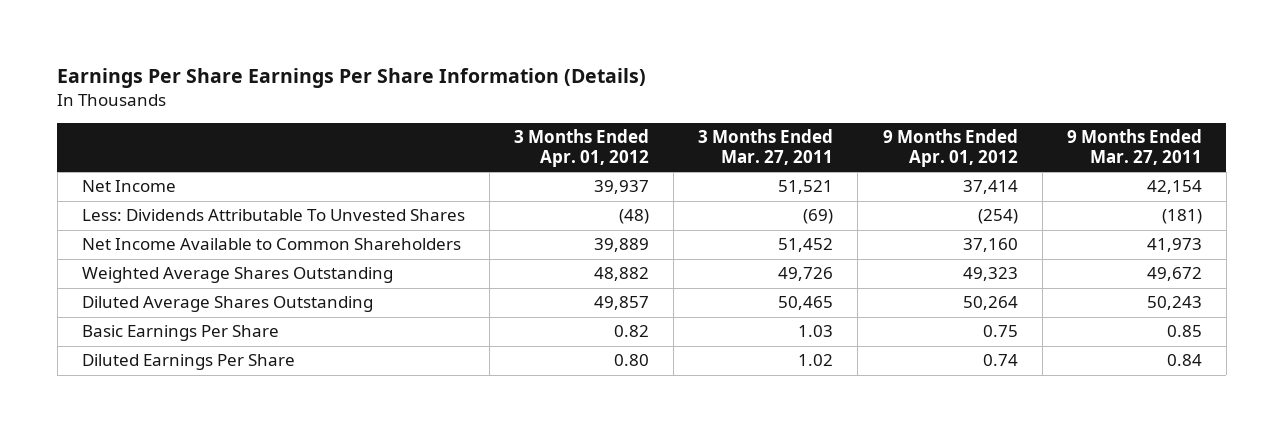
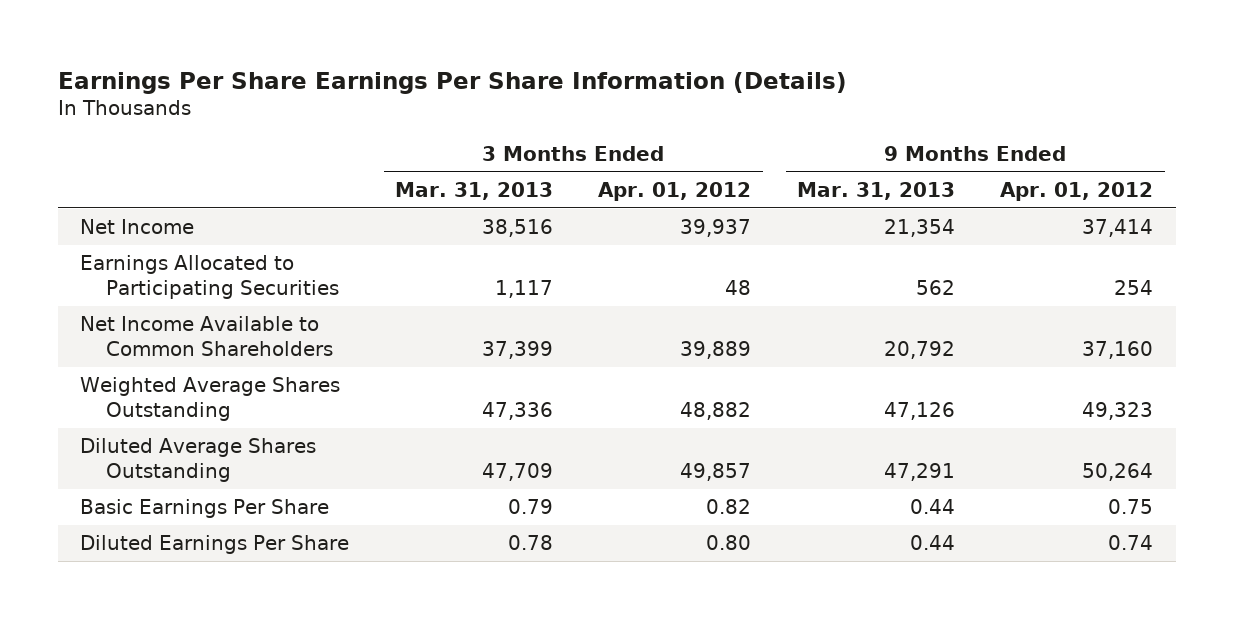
[698,129,834,166] 3 Months Ended Mar. 27, 2011 -> none
[1066,129,1202,166] 9 Months Ended Mar. 27, 2011 -> none
none -> [394,181,553,200] Mar. 31, 2013
none -> [796,181,955,200] Mar. 31, 2013
[82,209,466,222] Less: Dividends Attributable To Unvested Shares -> none
none -> [80,255,339,300] Earnings Allocated to Participating Securities

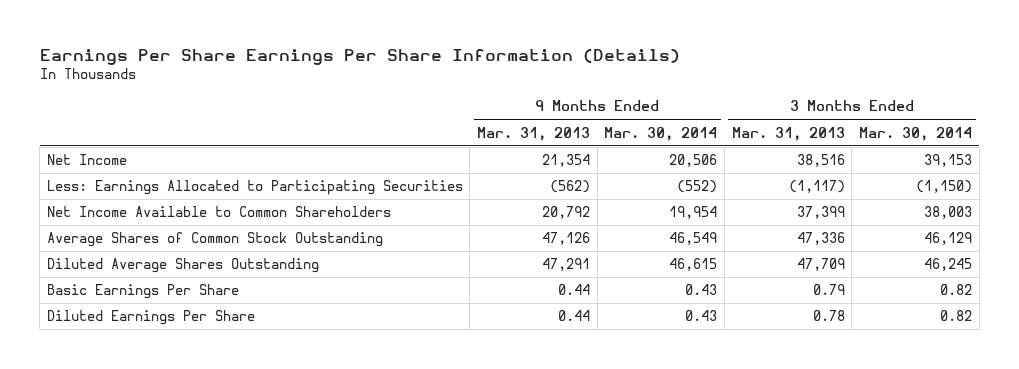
[598,181,752,201] Apr. 01, 2012 -> none
[1000,181,1154,201] Apr. 01, 2012 -> none
none -> [604,126,718,141] Mar. 30, 2014
none -> [859,126,973,141] Mar. 30, 2014
[80,255,339,300] Earnings Allocated to Participating Securities -> [46,180,463,196] Less: Earnings Allocated to Participating Securities
[494,280,553,299] 1,117 -> [788,180,845,194] (1,117)
[915,280,955,296] 562 -> [550,180,591,194] (562)
[80,377,341,422] Weighted Average Shares Outstanding -> [46,232,383,248] Average Shares of Common Stock Outstanding

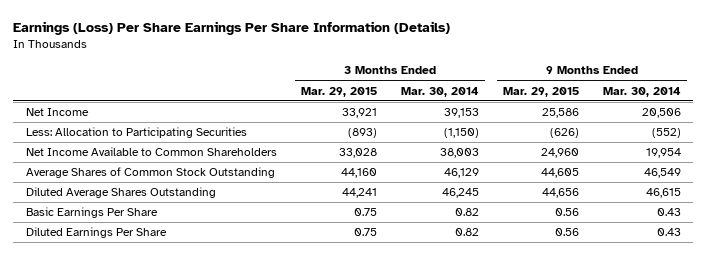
[39,48,680,65] Earnings Per Share Earnings Per Share Information (Details) -> [13,21,451,36] Earnings (Loss) Per Share Earnings Per Share Information (Details)
[477,126,591,141] Mar. 31, 2013 -> none
[731,126,845,141] Mar. 31, 2013 -> none
none -> [300,86,377,97] Mar. 29, 2015
none -> [502,86,579,97] Mar. 29, 2015
[46,180,463,196] Less: Earnings Allocated to Participating Securities -> [25,127,247,139] Less: Allocation to Participating Securities

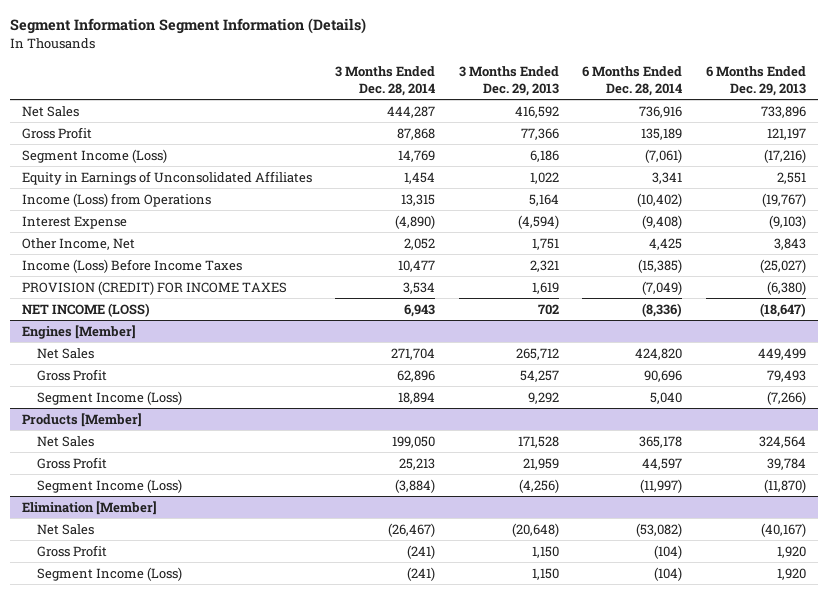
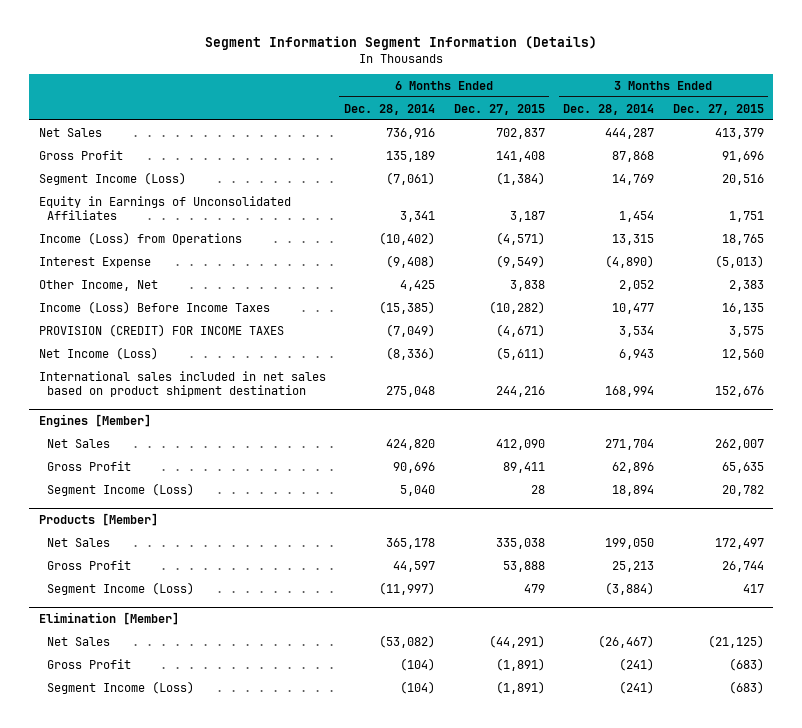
[458,66,559,96] 3 Months Ended Dec. 29, 2013 -> none
[705,66,806,96] 6 Months Ended Dec. 29, 2013 -> none
none -> [453,103,545,115] Dec. 27, 2015
none -> [672,103,764,115] Dec. 27, 2015
[22,302,151,317] NET INCOME (LOSS) -> [38,346,158,360] Net Income (Loss)
none -> [38,370,326,398] International sales included in net sales based on product shipment destination

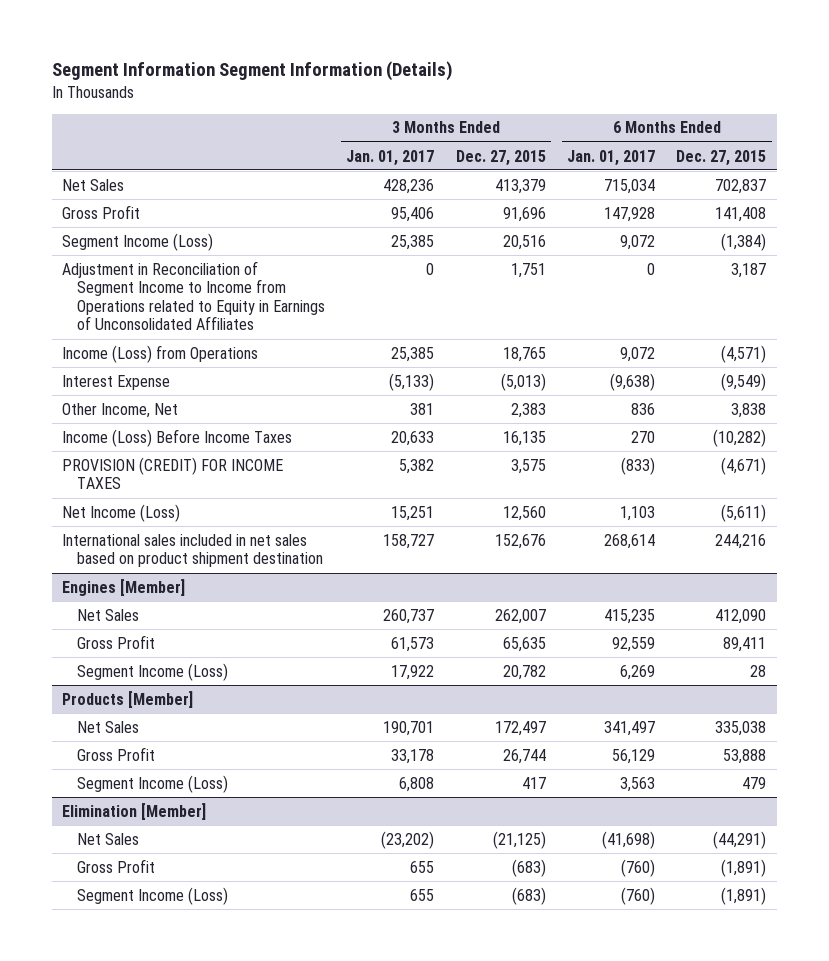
[344,103,436,115] Dec. 28, 2014 -> none
[563,103,655,115] Dec. 28, 2014 -> none
none -> [346,149,435,166] Jan. 01, 2017
none -> [566,149,655,166] Jan. 01, 2017
[38,195,291,221] Equity in Earnings of Unconsolidated Affiliates -> [62,260,325,331] Adjustment in Reconciliation of Segment Income to Income from Operations related to Equity in Earnings of Unconsolidated Affiliates

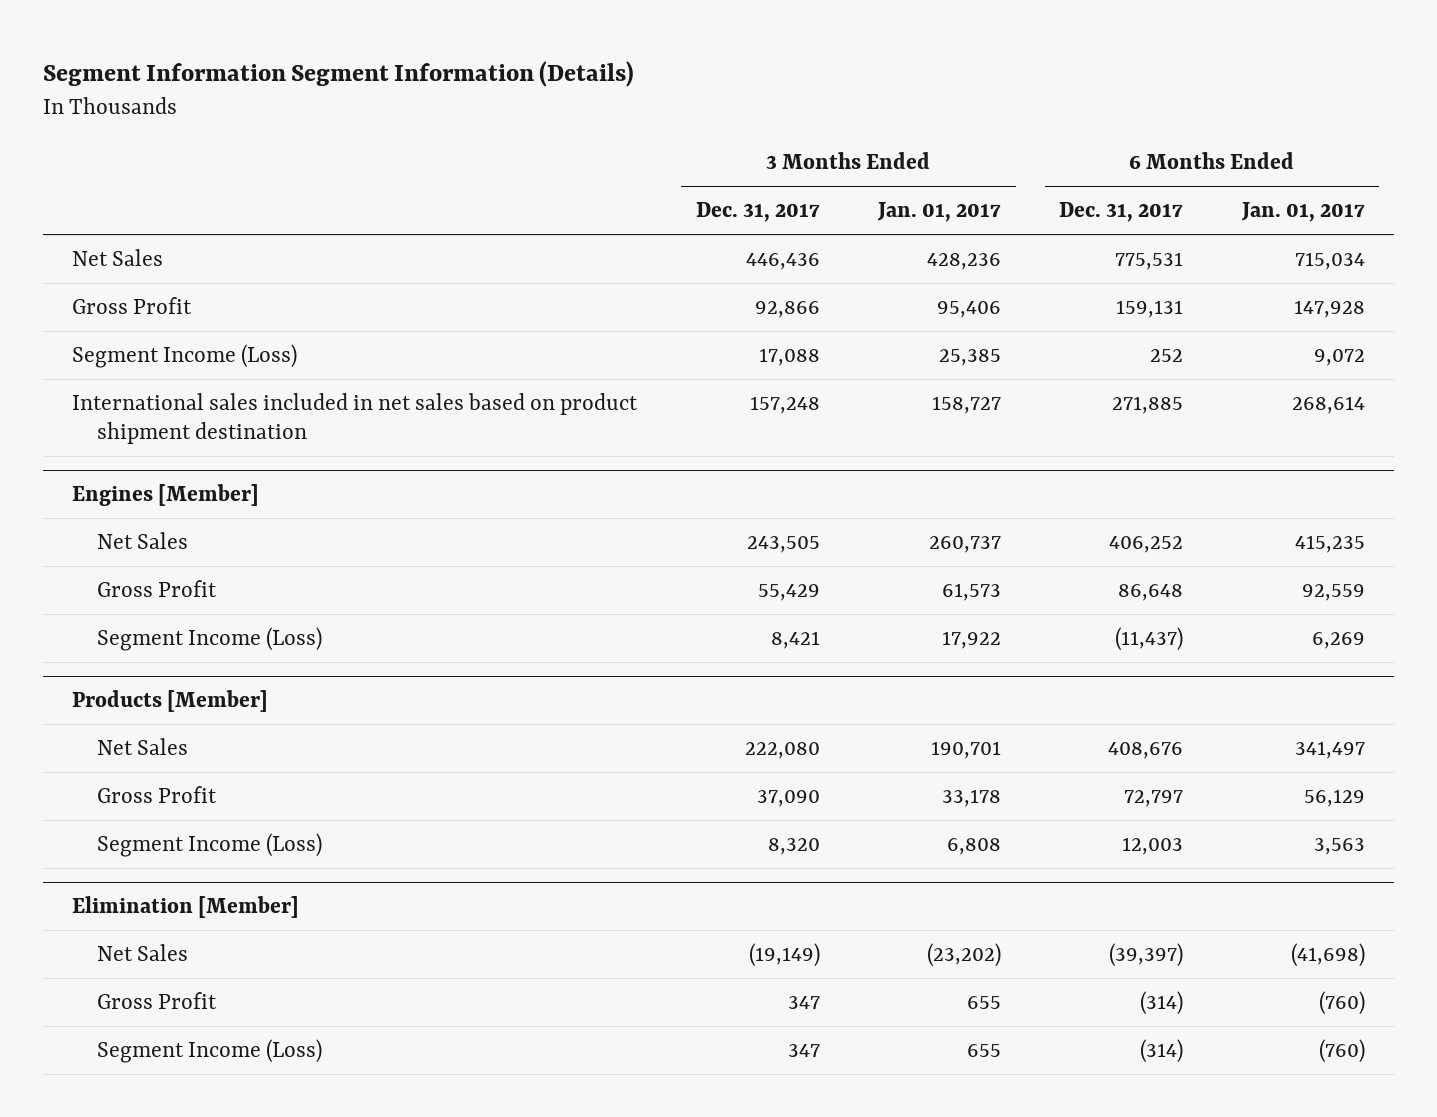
[455,149,546,166] Dec. 27, 2015 -> none
[676,149,767,166] Dec. 27, 2015 -> none
none -> [695,202,820,223] Dec. 31, 2017
none -> [1059,202,1184,223] Dec. 31, 2017
[62,260,325,331] Adjustment in Reconciliation of Segment Income to Income from Operations related to Equity in Earnings of Unconsolidated Affiliates -> none
[62,344,259,363] Income (Loss) from Operations -> none
[62,374,171,390] Interest Expense -> none
[62,402,179,418] Other Income, Net -> none
[62,428,293,447] Income (Loss) Before Income Taxes -> none
[62,456,284,490] PROVISION (CREDIT) FOR INCOME TAXES -> none
[62,503,181,522] Net Income (Loss) -> none

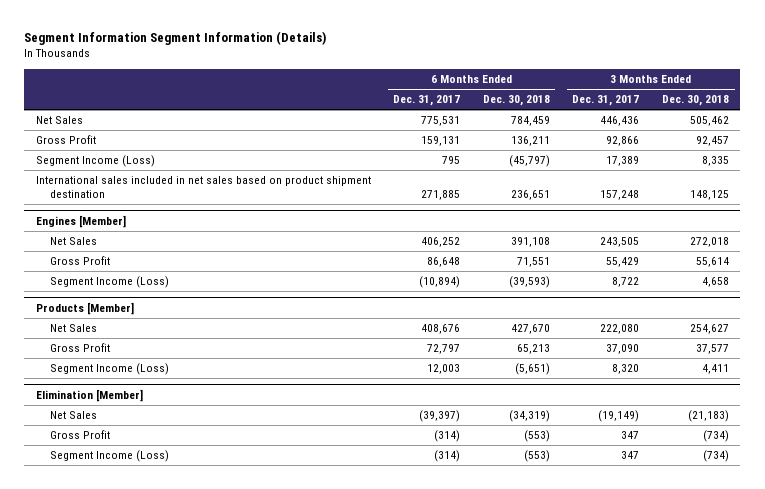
[876,202,1001,223] Jan. 01, 2017 -> none
[1240,202,1365,223] Jan. 01, 2017 -> none
none -> [482,95,550,107] Dec. 30, 2018
none -> [661,95,729,107] Dec. 30, 2018
[758,347,820,366] 17,088 -> [606,156,640,167] 17,389
[1150,348,1184,362] 252 -> [442,156,461,165] 795
[770,630,820,649] 8,421 -> [612,277,640,288] 8,722
[1115,626,1184,651] (11,437) -> [419,276,461,289] (10,894)

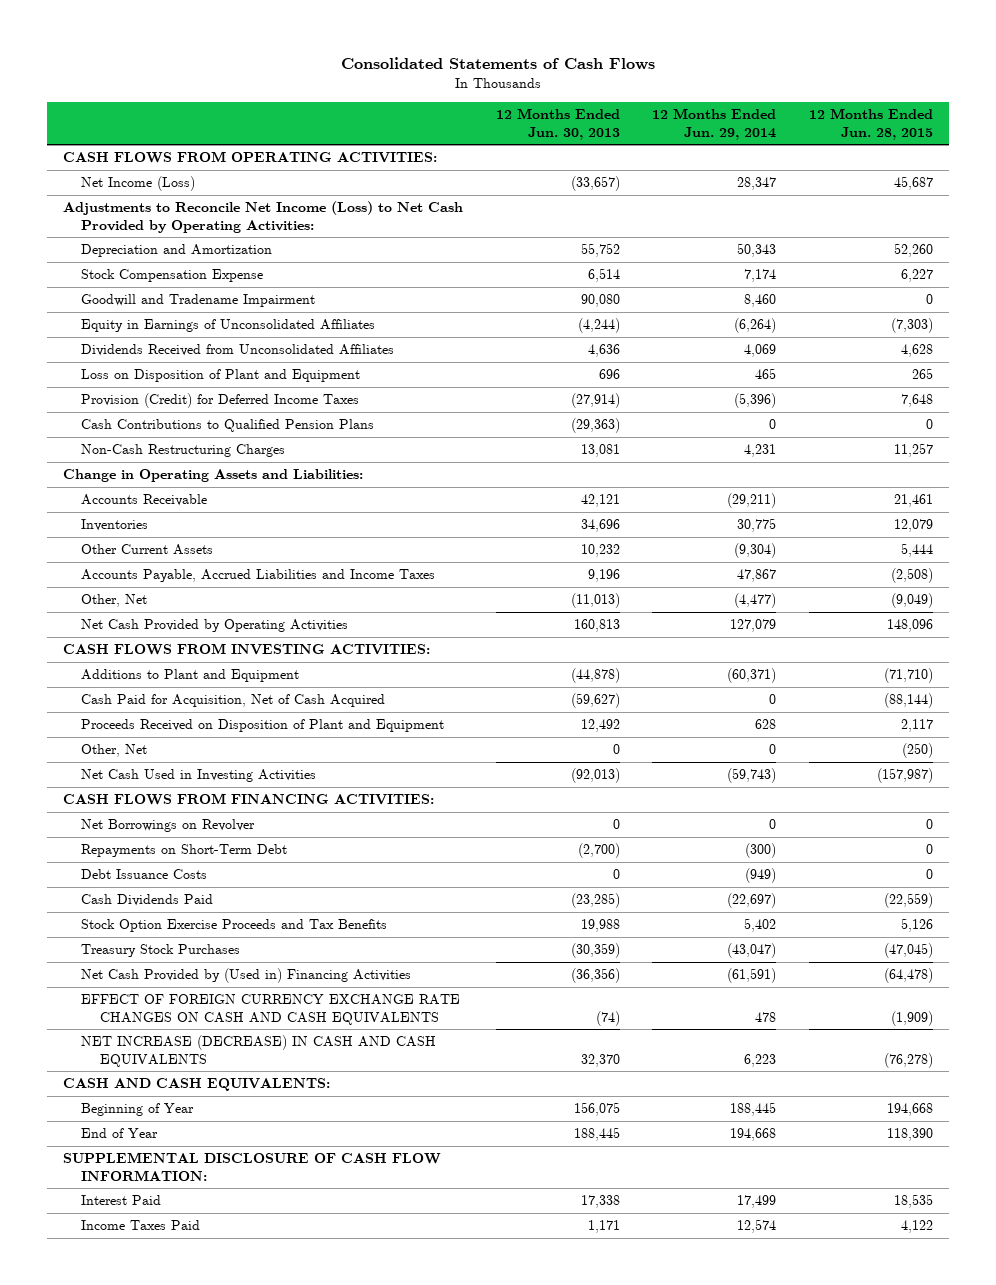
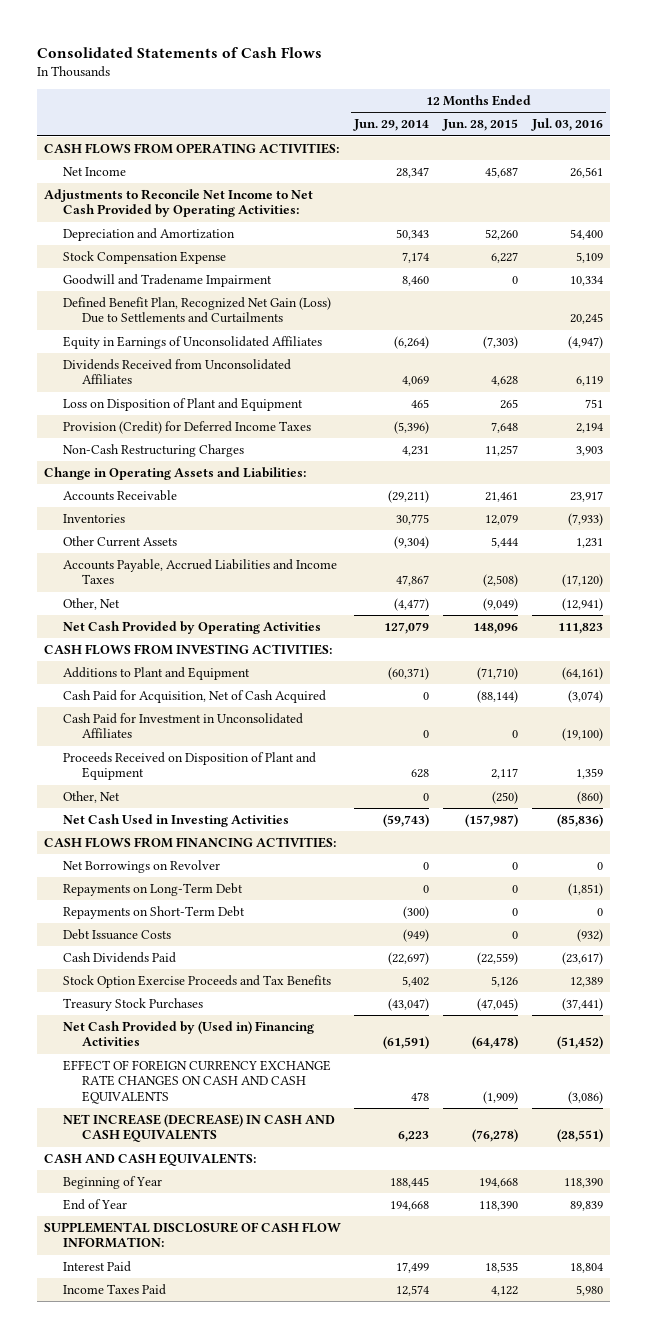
[495,108,620,140] 12 Months Ended Jun. 30, 2013 -> none
none -> [530,118,603,132] Jul. 03, 2016
[81,176,196,192] Net Income (Loss) -> [62,166,126,176] Net Income
[63,201,464,233] Adjustments to Reconcile Net Income (Loss) to Net Cash Provided by Operating Activities: -> [43,188,313,218] Adjustments to Reconcile Net Income to Net Cash Provided by Operating Activities:
none -> [62,296,331,324] Defined Benefit Plan, Recognized Net Gain (Loss) Due to Settlements and Curtailments
[81,419,375,433] Cash Contributions to Qualified Pension Plans -> none
none -> [62,712,303,739] Cash Paid for Investment in Unconsolidated Affiliates
none -> [62,882,243,896] Repayments on Long-Term Debt

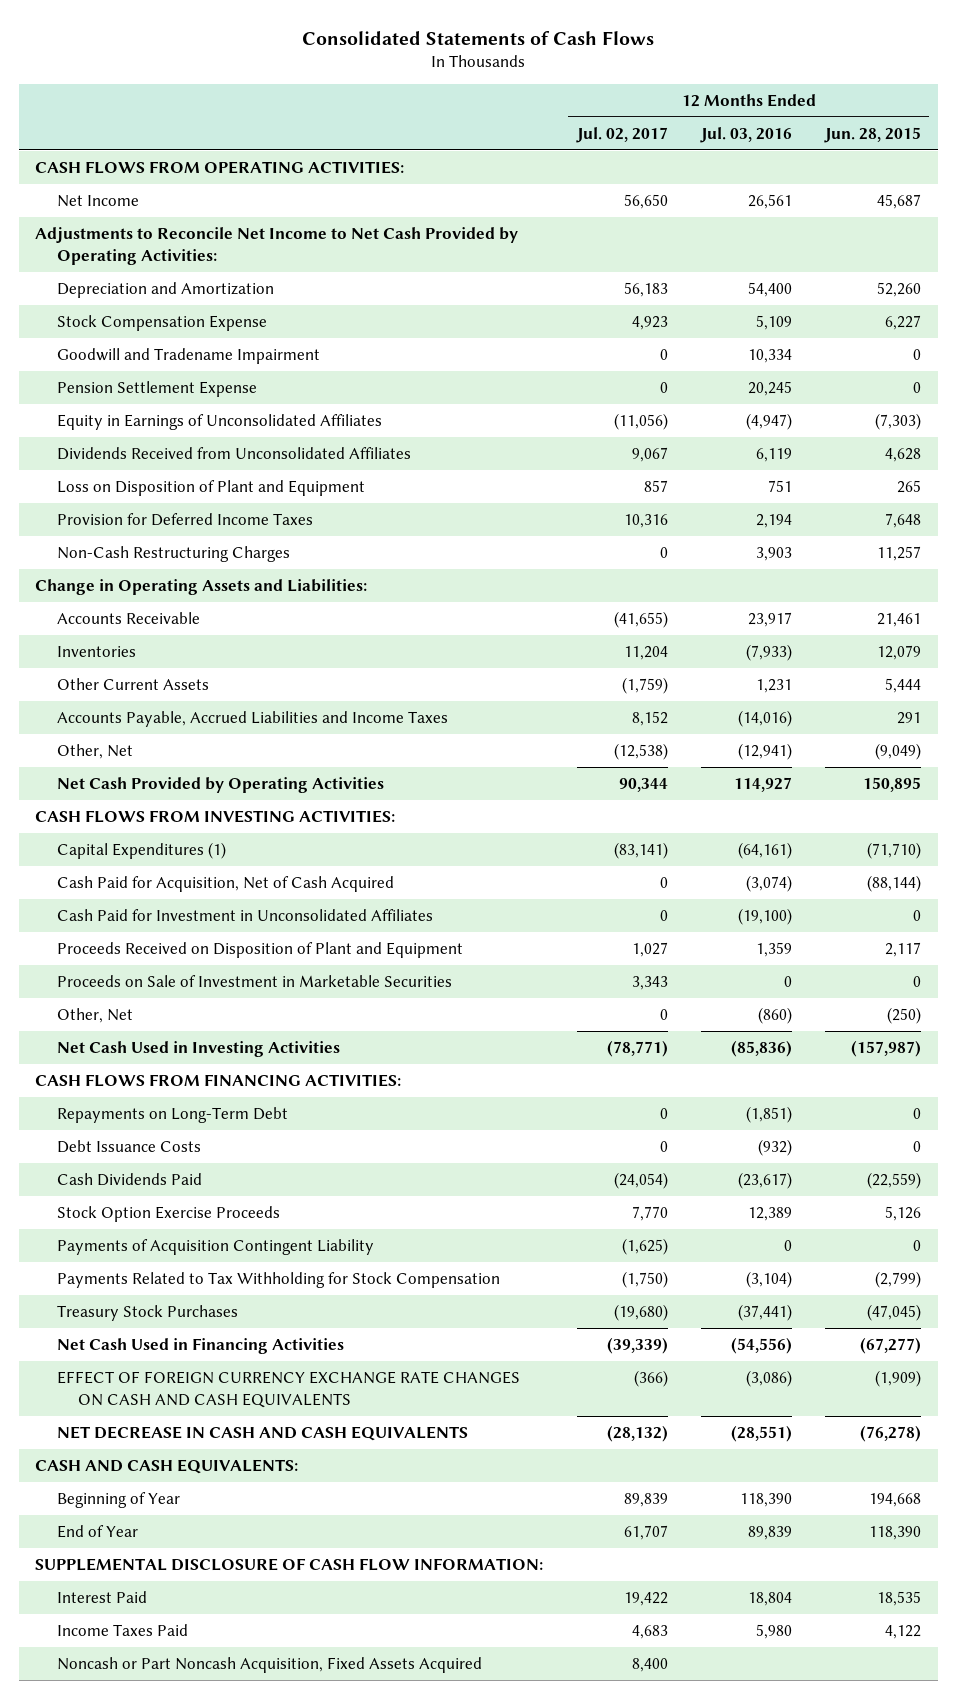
[353,119,430,132] Jun. 29, 2014 -> none
none -> [575,126,668,143] Jul. 02, 2017
[62,296,331,324] Defined Benefit Plan, Recognized Net Gain (Loss) Due to Settlements and Curtailments -> none
none -> [56,380,257,397] Pension Settlement Expense
[62,420,311,434] Provision (Credit) for Deferred Income Taxes -> [56,512,313,526] Provision for Deferred Income Taxes
[483,574,519,588] (2,508) -> [897,711,922,724] 291
[561,574,603,588] (17,120) -> [737,709,792,727] (14,016)
[473,622,519,634] 148,096 -> [863,776,922,792] 150,895
[557,622,603,634] 111,823 -> [733,776,792,792] 114,927
[62,666,250,680] Additions to Plant and Equipment -> [56,841,226,859] Capital Expenditures (1)
none -> [56,974,452,987] Proceeds on Sale of Investment in Marketable Securities
[62,859,220,873] Net Borrowings on Revolver -> none
[62,905,245,919] Repayments on Short-Term Debt -> none
[62,974,331,988] Stock Option Exercise Proceeds and Tax Benefits -> [56,1205,280,1222] Stock Option Exercise Proceeds
none -> [56,1238,374,1255] Payments of Acquisition Contingent Liability
none -> [56,1271,500,1288] Payments Related to Tax Withholding for Stock Compensation
[62,1020,314,1047] Net Cash Provided by (Used in) Financing Activities -> [56,1337,344,1354] Net Cash Used in Financing Activities
[472,1036,519,1050] (64,478) -> [860,1336,922,1354] (67,277)
[556,1036,603,1050] (51,452) -> [730,1336,792,1354] (54,556)
[62,1113,335,1143] NET INCREASE (DECREASE) IN CASH AND CASH EQUIVALENTS -> [56,1425,468,1441] NET DECREASE IN CASH AND CASH EQUIVALENTS
none -> [56,1656,482,1673] Noncash or Part Noncash Acquisition, Fixed Assets Acquired

